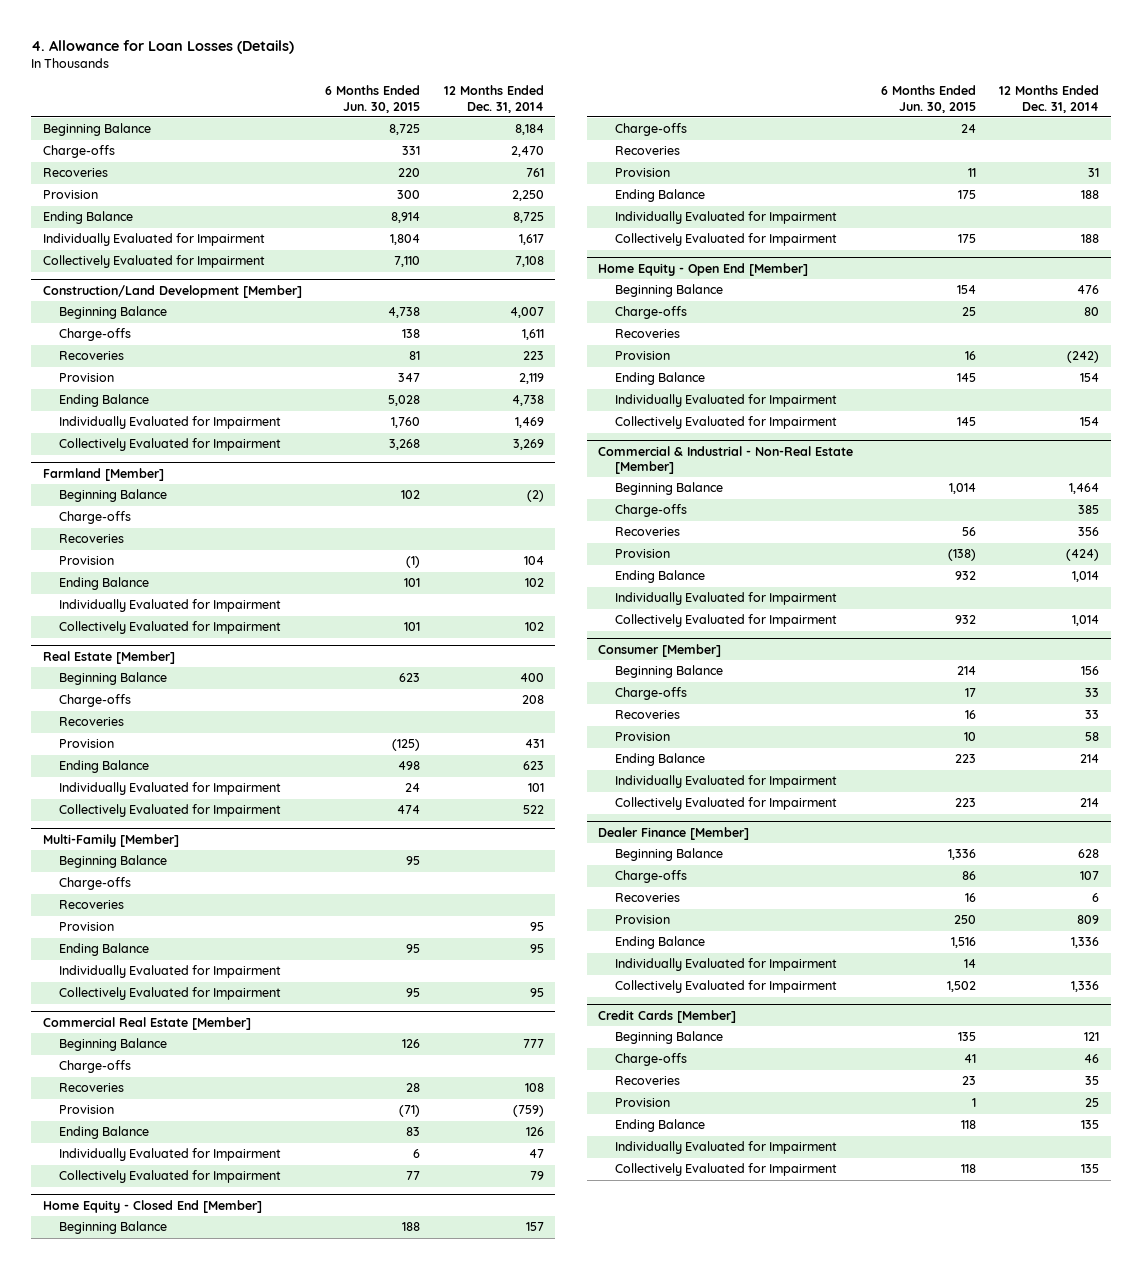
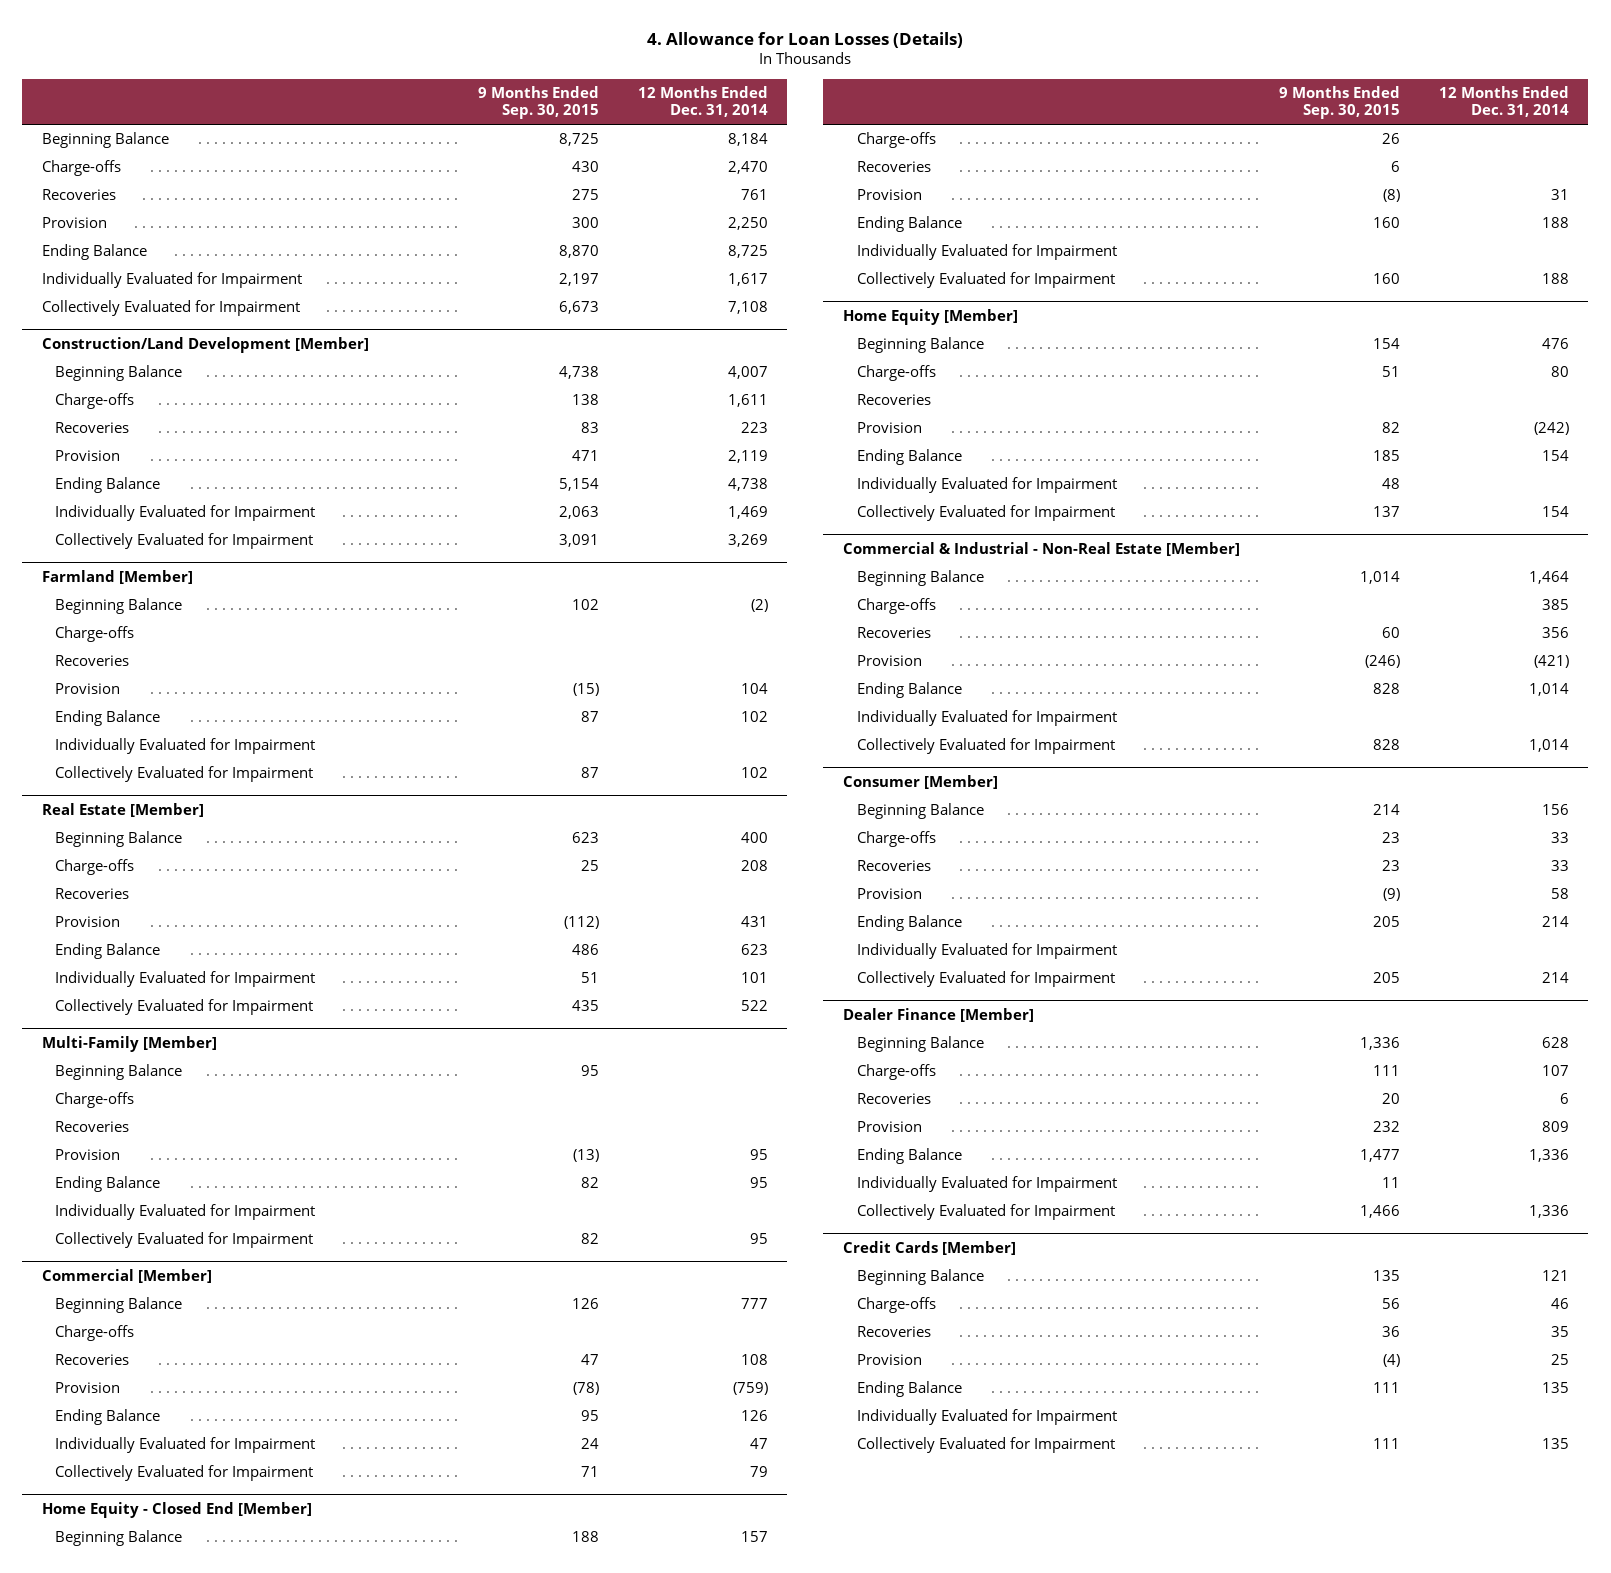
[325,85,421,113] 6 Months Ended Jun. 30, 2015 -> none
none -> [477,85,599,120] 9 Months Ended Sep. 30, 2015
[43,1016,252,1030] Commercial Real Estate [Member] -> [41,1268,212,1283] Commercial [Member]
[598,262,809,276] Home Equity - Open End [Member] -> [842,308,1018,325] Home Equity [Member]
[1066,549,1100,562] (424) -> [1533,655,1569,669] (421)

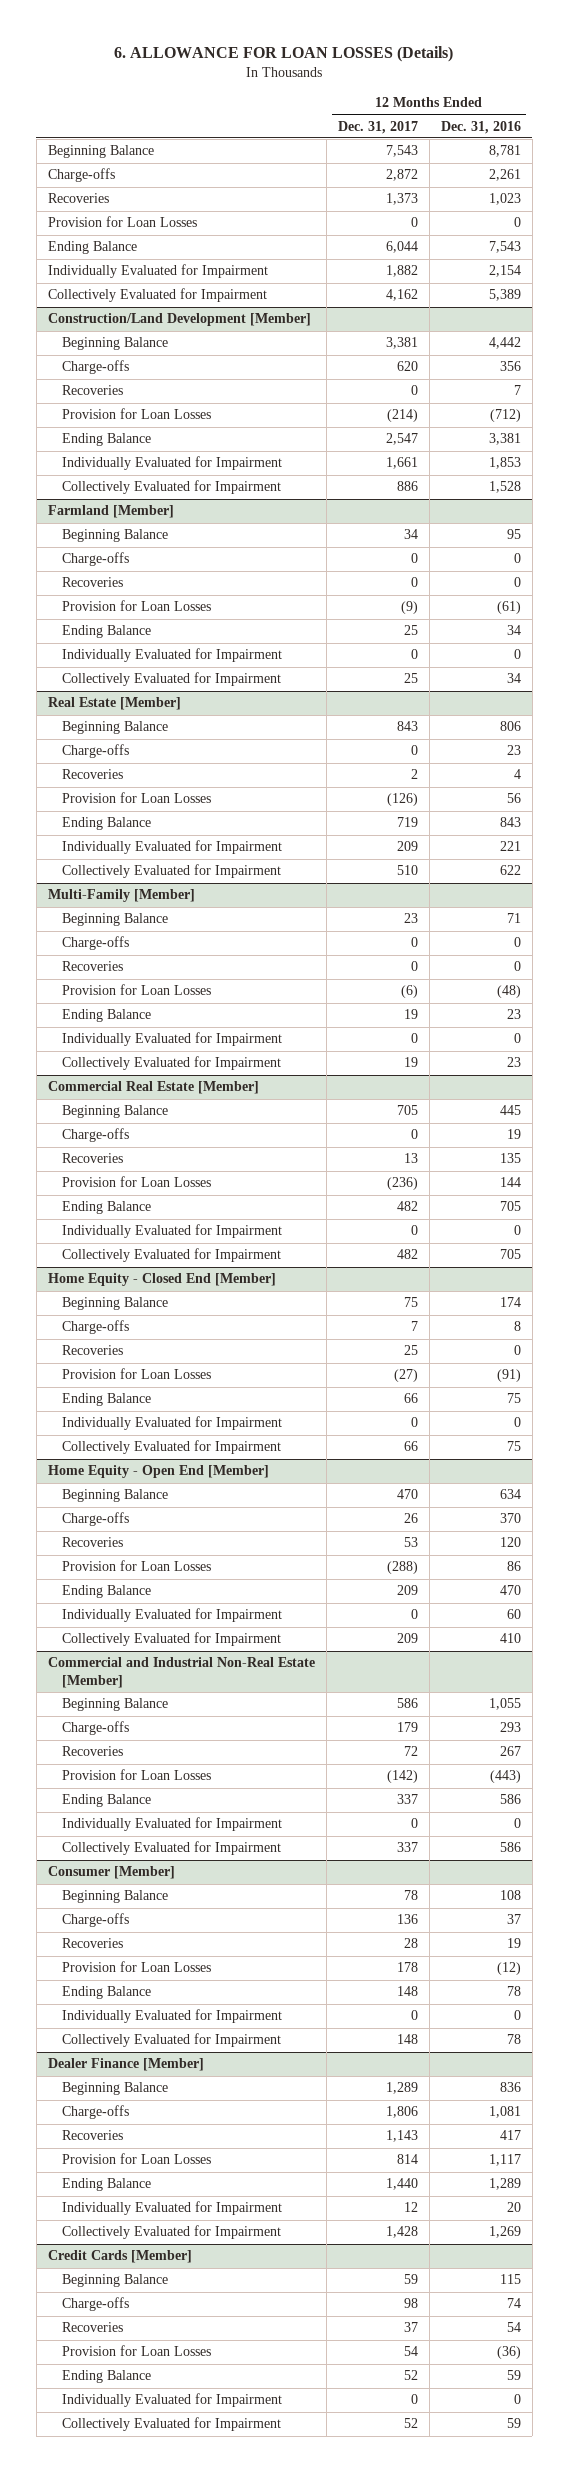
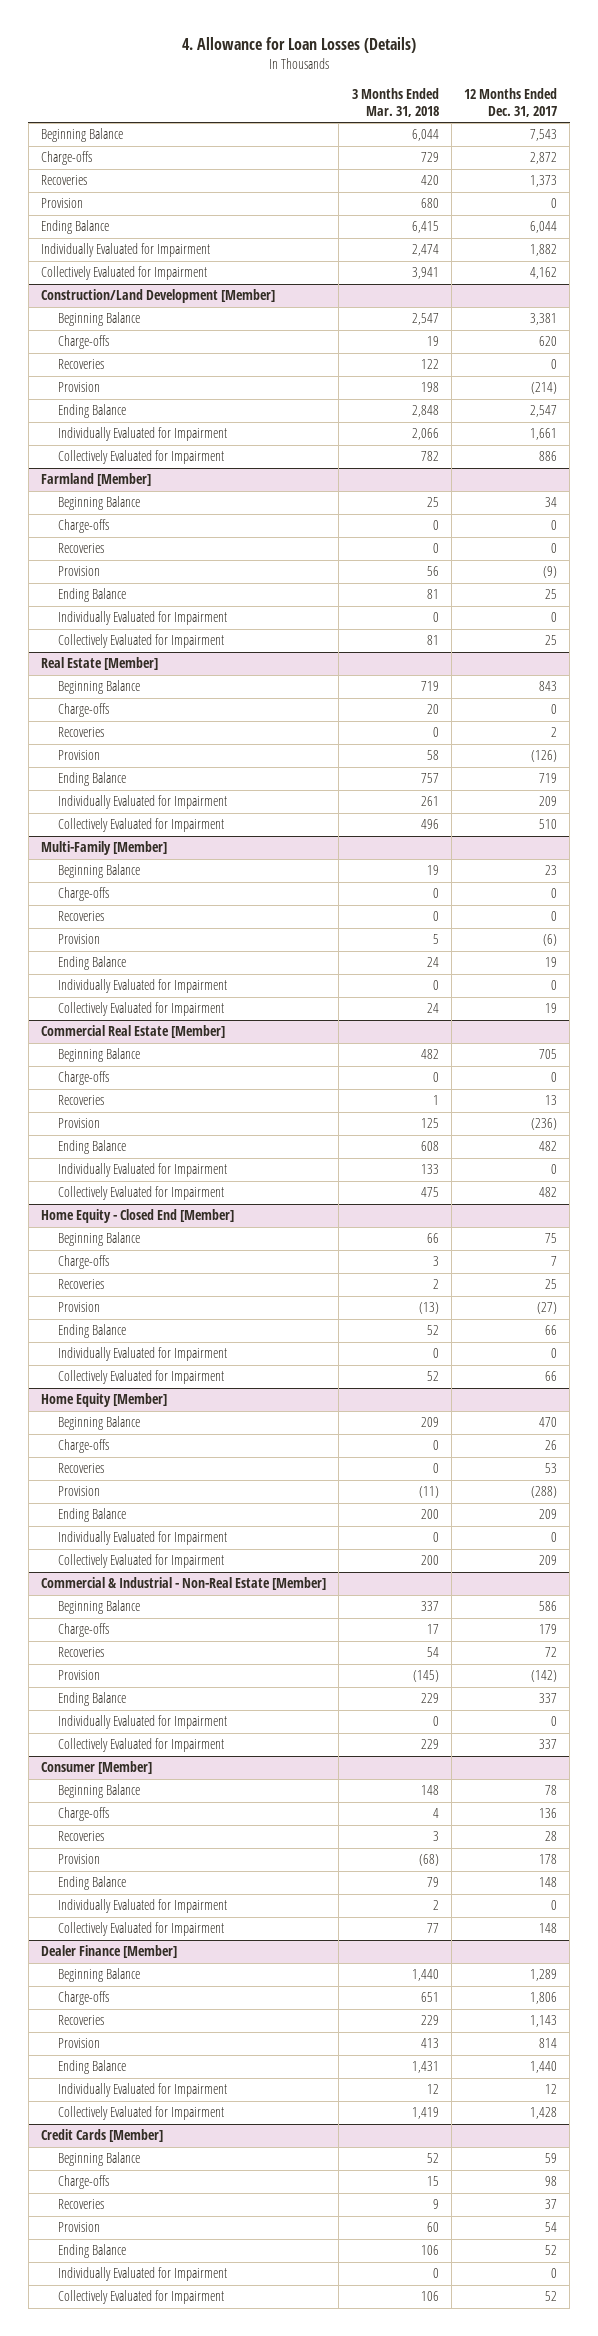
[114,45,454,62] 6. ALLOWANCE FOR LOAN LOSSES (Details) -> [182,37,417,54] 4. Allowance for Loan Losses (Details)
[440,120,521,134] Dec. 31, 2016 -> none
none -> [351,88,439,117] 3 Months Ended Mar. 31, 2018
[47,216,197,228] Provision for Loan Losses -> [41,198,84,209] Provision
[61,408,211,420] Provision for Loan Losses -> [57,382,100,393] Provision
[61,600,211,612] Provision for Loan Losses -> [57,566,100,577] Provision
[61,792,211,804] Provision for Loan Losses -> [57,750,100,761] Provision
[61,984,211,996] Provision for Loan Losses -> [57,934,100,945] Provision
[61,1176,211,1188] Provision for Loan Losses -> [57,1118,100,1129] Provision
[61,1368,211,1380] Provision for Loan Losses -> [57,1302,100,1313] Provision
[47,1465,269,1479] Home Equity - Open End [Member] -> [41,1393,168,1408] Home Equity [Member]
[61,1560,211,1572] Provision for Loan Losses -> [57,1486,100,1497] Provision
[47,1657,315,1688] Commercial and Industrial Non-Real Estate [Member] -> [41,1577,327,1591] Commercial & Industrial - Non-Real Estate [Member]
[61,1769,211,1781] Provision for Loan Losses -> [57,1670,100,1681] Provision
[61,1961,211,1973] Provision for Loan Losses -> [57,1854,100,1865] Provision
[61,2153,211,2165] Provision for Loan Losses -> [57,2038,100,2049] Provision
[61,2345,211,2357] Provision for Loan Losses -> [57,2222,100,2233] Provision

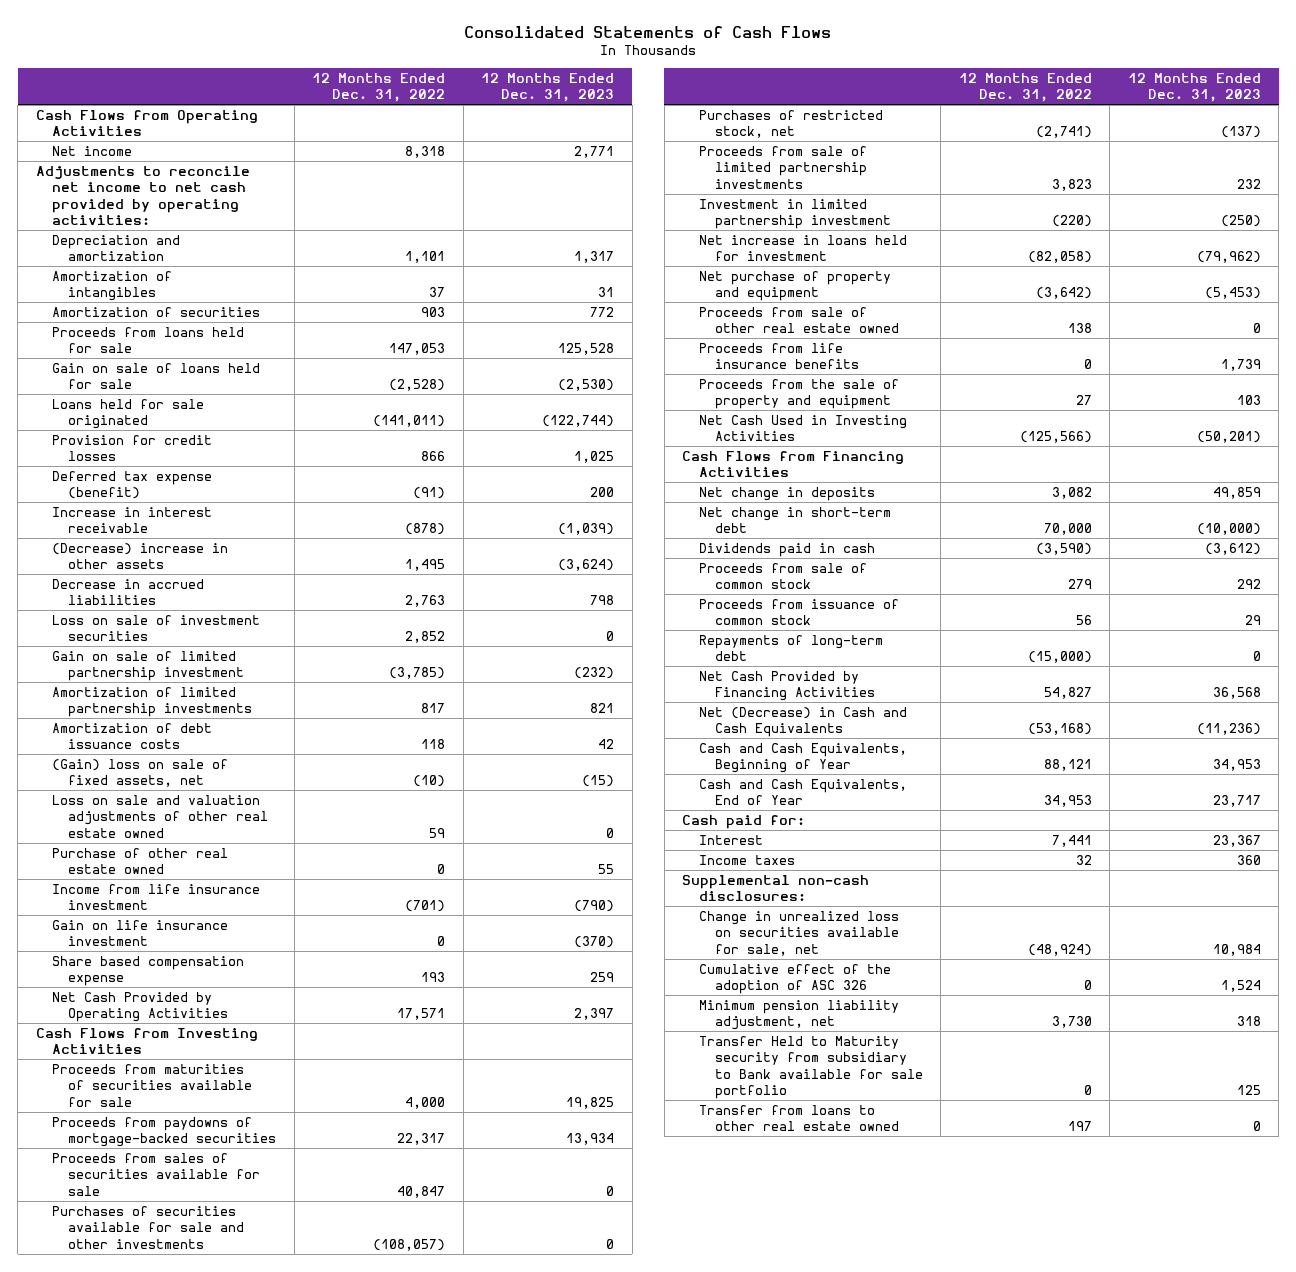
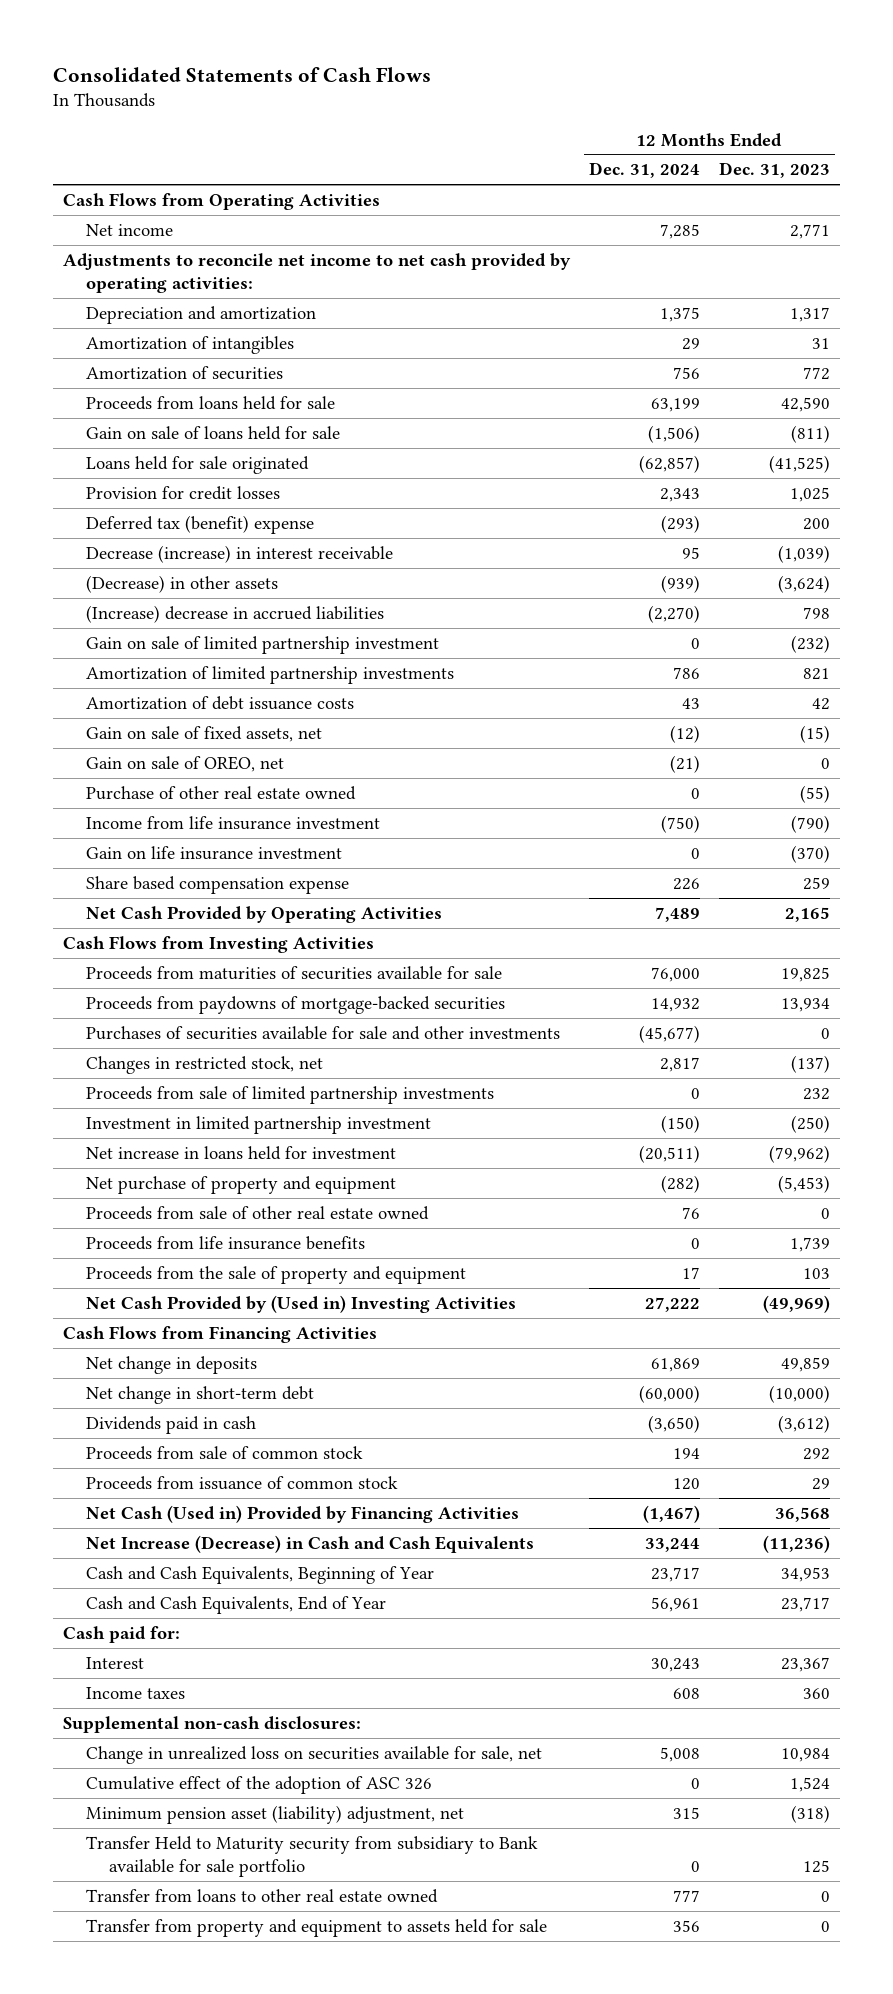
[312,73,446,103] 12 Months Ended Dec. 31, 2022 -> none
none -> [588,162,700,179] Dec. 31, 2024
[558,343,615,356] 125,528 -> [781,396,831,412] 42,590
[558,379,615,392] (2,530) -> [791,424,831,443] (811)
[542,415,615,428] (122,744) -> [769,454,831,473] (41,525)
[52,614,261,642] Loss on sale of investment securities -> none
[52,470,213,500] Deferred tax expense (benefit) -> [85,514,314,534] Deferred tax (benefit) expense
[52,506,213,534] Increase in interest receivable -> [85,544,393,563] Decrease (increase) in interest receivable
[52,542,229,570] (Decrease) increase in other assets -> [85,574,278,593] (Decrease) in other assets
[52,578,205,606] Decrease in accrued liabilities -> [85,604,384,623] (Increase) decrease in accrued liabilities
[52,794,269,838] Loss on sale and valuation adjustments of other real estate owned -> none
[52,758,229,788] (Gain) loss on sale of fixed assets, net -> [85,725,322,742] Gain on sale of fixed assets, net
none -> [85,755,284,772] Gain on sale of OREO, net
[598,864,615,875] 55 -> [800,784,831,803] (55)
[574,1008,615,1021] 2,397 -> [785,906,831,922] 2,165
[52,1152,261,1196] Proceeds from sales of securities available for sale -> none
[698,109,883,139] Purchases of restricted stock, net -> [85,1055,323,1074] Changes in restricted stock, net
[698,414,907,442] Net Cash Used in Investing Activities -> [85,1294,516,1313] Net Cash Provided by (Used in) Investing Activities
[1196,431,1261,444] (50,201) -> [763,1294,831,1313] (49,969)
[698,634,883,662] Repayments of long-term debt -> none
[698,670,875,702] Net Cash Provided by Financing Activities -> [85,1504,519,1523] Net Cash (Used in) Provided by Financing Activities
[698,706,907,738] Net (Decrease) in Cash and Cash Equivalents -> [85,1534,534,1553] Net Increase (Decrease) in Cash and Cash Equivalents
[698,999,899,1031] Minimum pension liability adjustment, net -> [85,1804,464,1824] Minimum pension asset (liability) adjustment, net
[1236,1016,1261,1027] 318 -> [791,1804,831,1823] (318)
none -> [85,1918,547,1937] Transfer from property and equipment to assets held for sale

